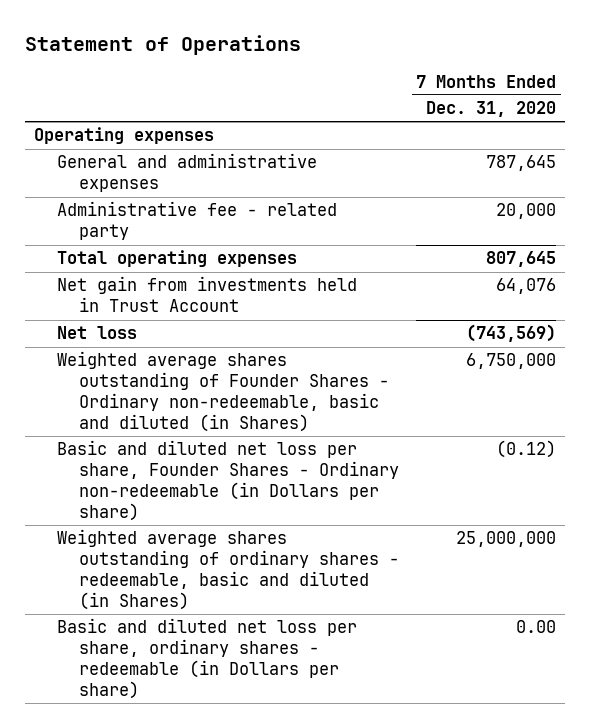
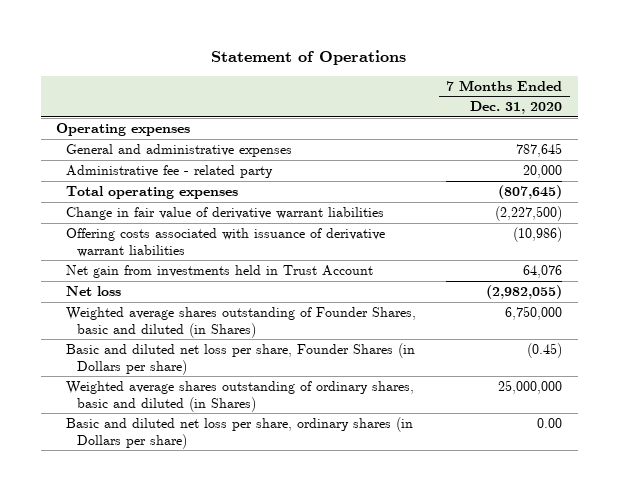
[486,251,557,268] 807,645 -> [498,185,563,200] (807,645)
none -> [66,207,385,221] Change in fair value of derivative warrant liabilities
none -> [66,228,386,257] Offering costs associated with issuance of derivative warrant liabilities
[466,324,557,343] (743,569) -> [486,285,563,300] (2,982,055)
[56,351,390,433] Weighted average shares outstanding of Founder Shares - Ordinary non-redeemable, basic and diluted (in Shares) -> [66,307,417,338] Weighted average shares outstanding of Founder Shares, basic and diluted (in Shares)
[56,440,400,522] Basic and diluted net loss per share, Founder Shares - Ordinary non-redeemable (in Dollars per share) -> [66,343,416,375] Basic and diluted net loss per share, Founder Shares (in Dollars per share)
[496,440,557,459] (0.12) -> [527,343,563,359] (0.45)
[56,529,400,611] Weighted average shares outstanding of ordinary shares - redeemable, basic and diluted (in Shares) -> [66,381,415,412] Weighted average shares outstanding of ordinary shares, basic and diluted (in Shares)
[56,618,357,700] Basic and diluted net loss per share, ordinary shares - redeemable (in Dollars per share) -> [66,417,414,449] Basic and diluted net loss per share, ordinary shares (in Dollars per share)

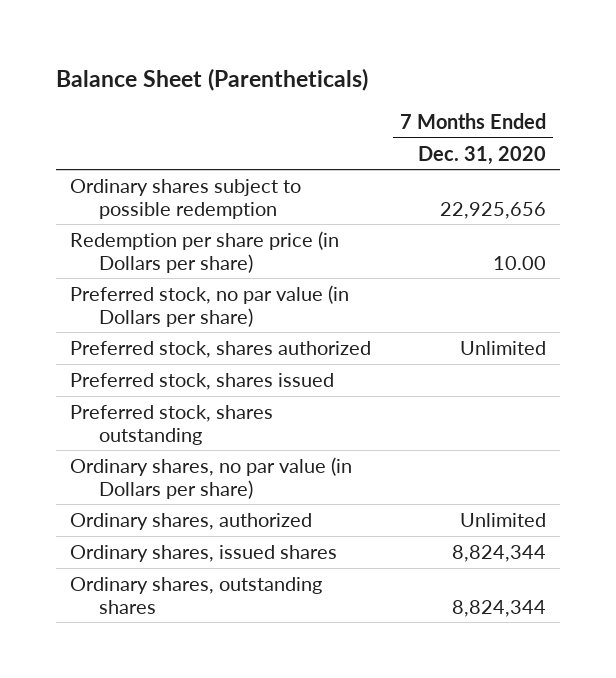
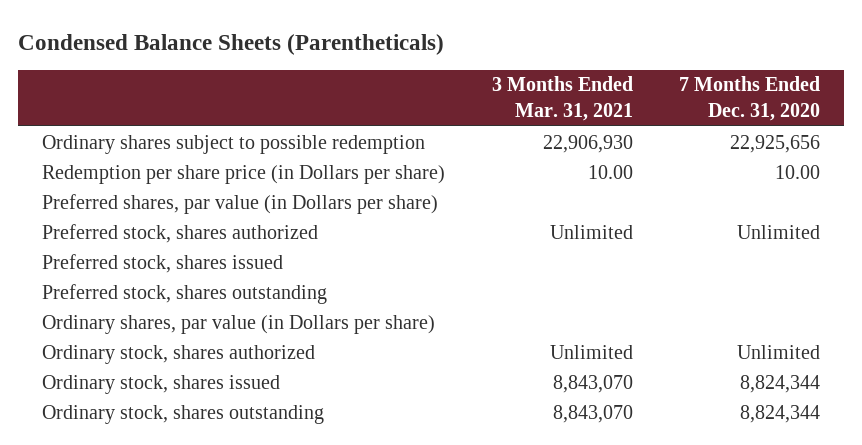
[56,67,369,91] Balance Sheet (Parentheticals) -> [18,33,445,55] Condensed Balance Sheets (Parentheticals)
none -> [491,76,633,122] 3 Months Ended Mar. 31, 2021
[70,284,350,327] Preferred stock, no par value (in Dollars per share) -> [41,193,438,214] Preferred shares, par value (in Dollars per share)
[70,456,353,499] Ordinary shares, no par value (in Dollars per share) -> [41,314,435,334] Ordinary shares, par value (in Dollars per share)
[70,512,313,530] Ordinary shares, authorized -> [41,344,315,364] Ordinary stock, shares authorized
[70,544,338,562] Ordinary shares, issued shares -> [41,374,280,394] Ordinary stock, shares issued
[70,576,323,614] Ordinary shares, outstanding shares -> [41,404,324,424] Ordinary stock, shares outstanding

